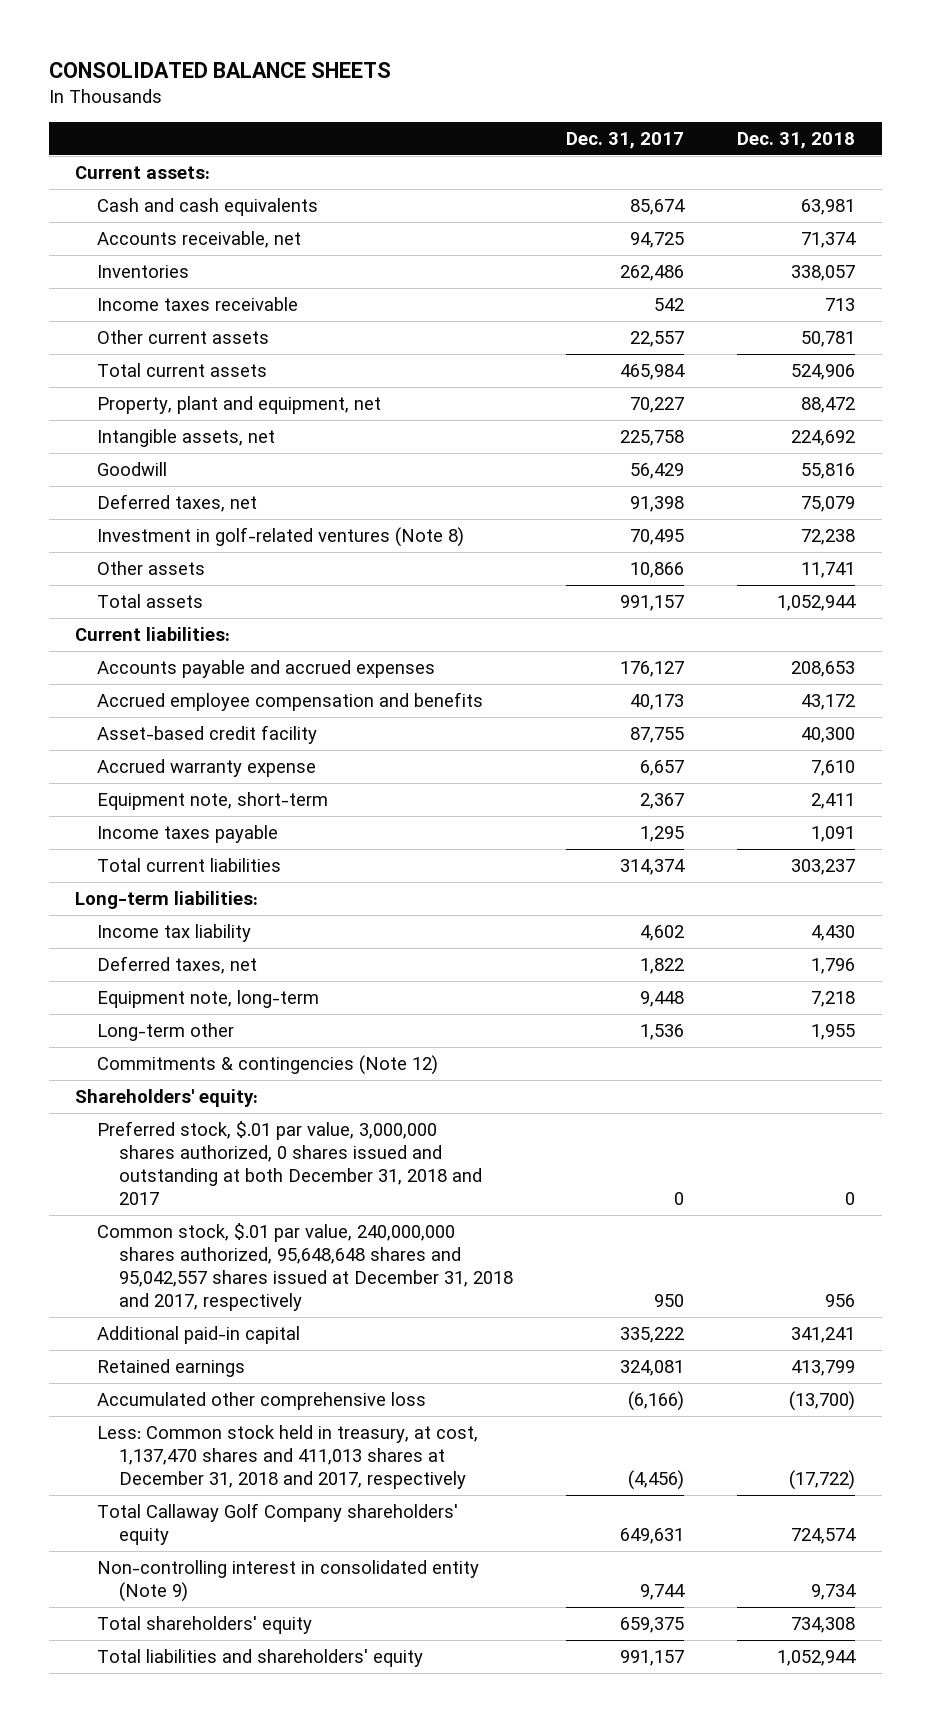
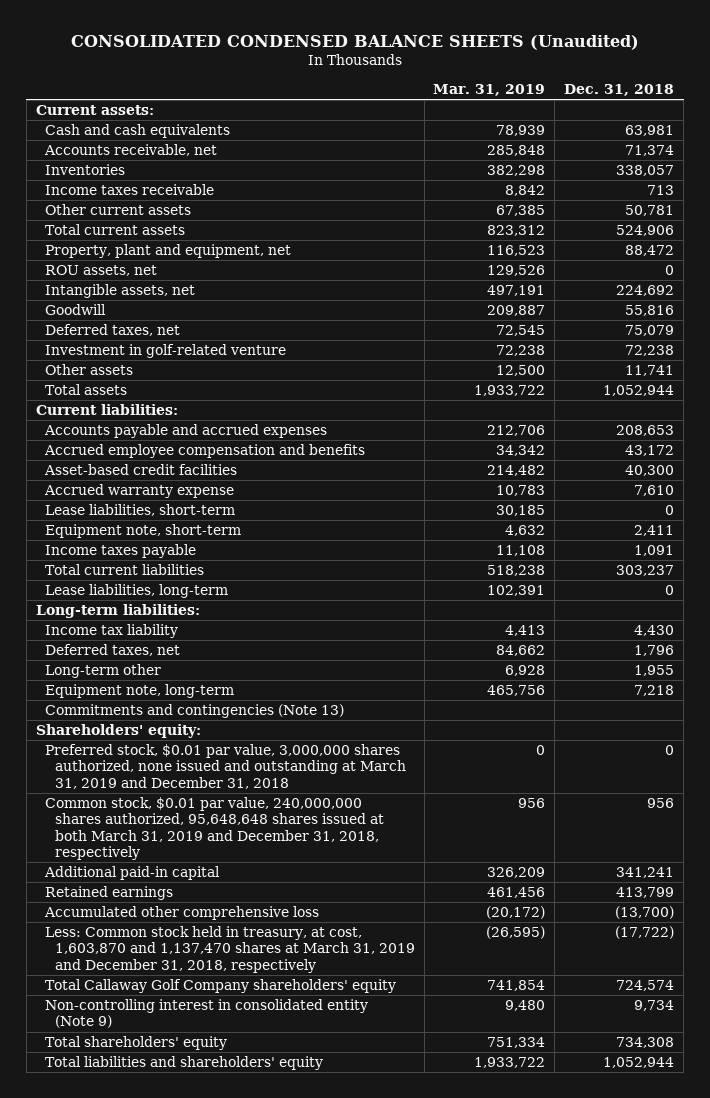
[48,61,391,78] CONSOLIDATED BALANCE SHEETS -> [70,35,639,51] CONSOLIDATED CONDENSED BALANCE SHEETS (Unaudited)
[566,131,685,149] Dec. 31, 2017 -> none
none -> [433,83,546,96] Mar. 31, 2019
none -> [45,265,158,277] ROU assets, net
[97,527,465,548] Investment in golf-related ventures (Note 8) -> [45,344,287,359] Investment in golf-related venture
[97,725,318,745] Asset-based credit facility -> [44,464,238,476] Asset-based credit facilities
none -> [45,504,236,517] Lease liabilities, short-term
none -> [45,584,229,599] Lease liabilities, long-term
[97,990,320,1009] Equipment note, long-term -> [45,684,235,699] Equipment note, long-term
[97,1055,439,1076] Commitments & contingencies (Note 12) -> [45,704,345,719] Commitments and contingencies (Note 13)
[97,1121,483,1205] Preferred stock, $.01 par value, 3,000,000 shares authorized, 0 shares issued and outstanding at both December 31, 2018 and 2017 -> [45,744,406,789] Preferred stock, $0.01 par value, 3,000,000 shares authorized, none issued and outstanding at March 31, 2019 and December 31, 2018
[97,1223,514,1311] Common stock, $.01 par value, 240,000,000 shares authorized, 95,648,648 shares and 95,042,557 shares issued at December 31, 2018 and 2017, respectively -> [45,797,384,861] Common stock, $0.01 par value, 240,000,000 shares authorized, 95,648,648 shares issued at both March 31, 2019 and December 31, 2018, respectively
[97,1425,479,1489] Less: Common stock held in treasury, at cost, 1,137,470 shares and 411,013 shares at December 31, 2018 and 2017, respectively -> [45,926,415,973] Less: Common stock held in treasury, at cost, 1,603,870 and 1,137,470 shares at March 31, 2019 and December 31, 2018, respectively

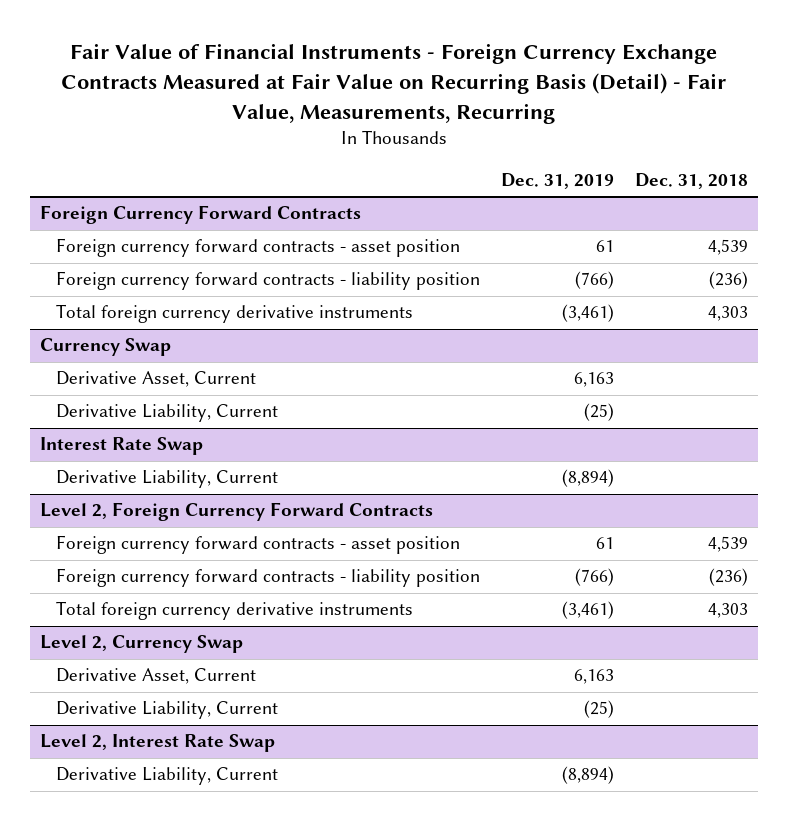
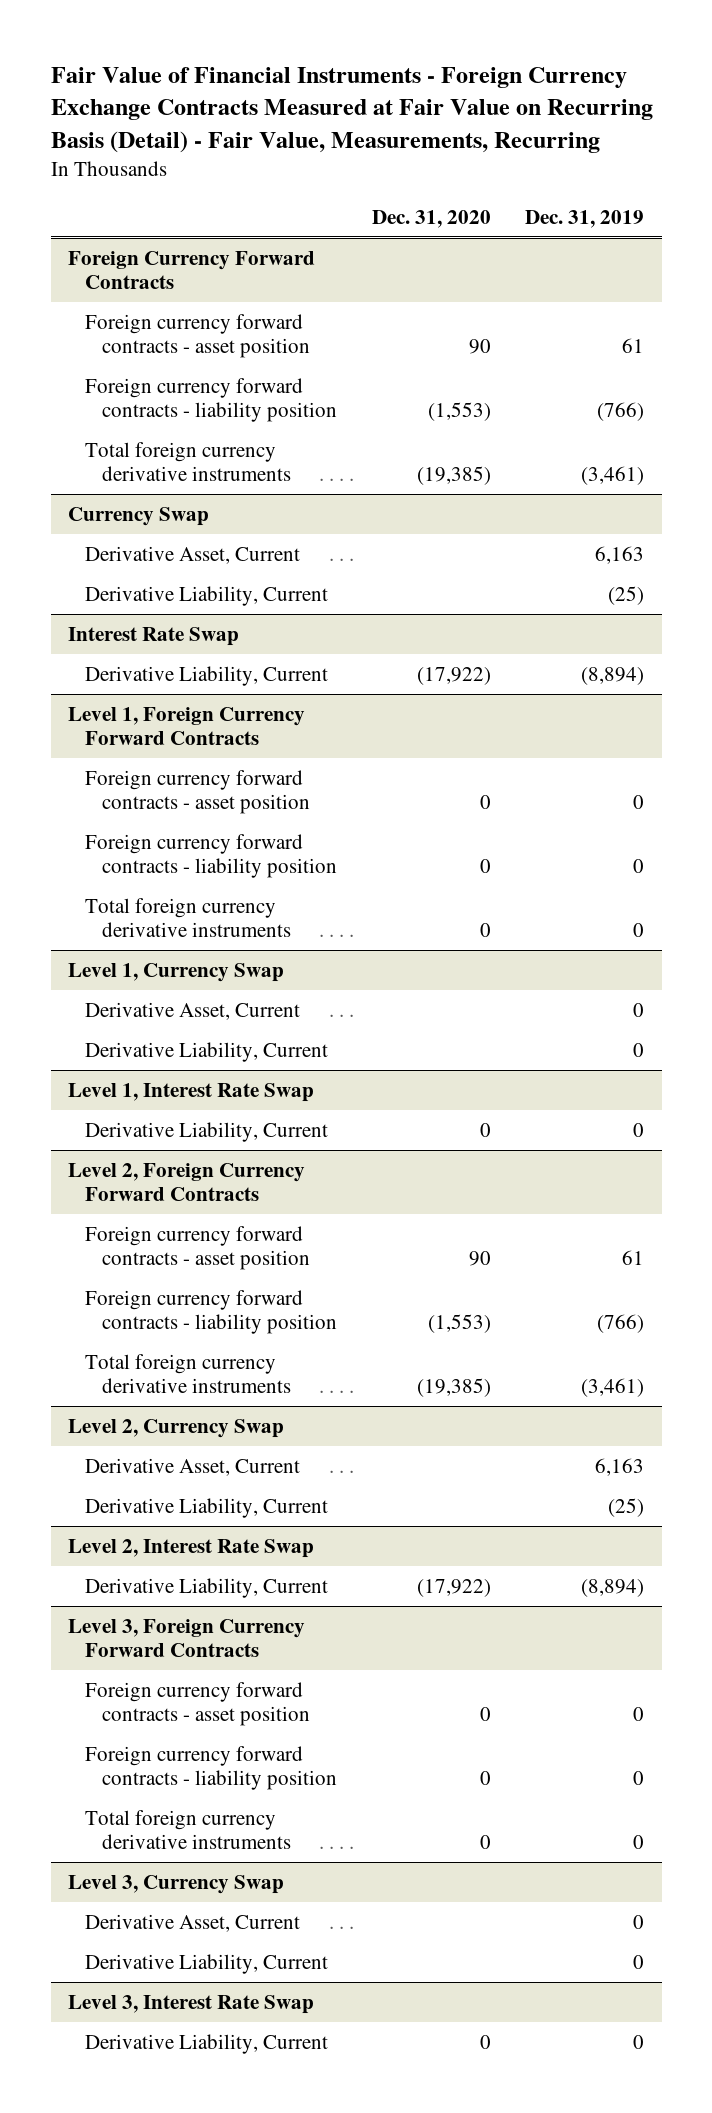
[634,173,748,190] Dec. 31, 2018 -> none
none -> [371,209,491,228] Dec. 31, 2020
none -> [67,707,305,746] Level 1, Foreign Currency Forward Contracts
none -> [85,770,311,815] Foreign currency forward contracts - asset position
none -> [85,834,338,879] Foreign currency forward contracts - liability position
none -> [85,898,292,938] Total foreign currency derivative instruments
none -> [67,963,284,983] Level 1, Currency Swap
none -> [85,1002,301,1021] Derivative Asset, Current
none -> [85,1042,329,1063] Derivative Liability, Current
none -> [67,1083,314,1103] Level 1, Interest Rate Swap
none -> [85,1122,329,1143] Derivative Liability, Current
none -> [67,1619,305,1658] Level 3, Foreign Currency Forward Contracts
none -> [85,1682,311,1727] Foreign currency forward contracts - asset position
none -> [85,1746,338,1791] Foreign currency forward contracts - liability position
none -> [85,1810,292,1850] Total foreign currency derivative instruments
none -> [67,1875,284,1895] Level 3, Currency Swap
none -> [85,1914,301,1933] Derivative Asset, Current
none -> [85,1954,329,1975] Derivative Liability, Current
none -> [67,1995,314,2015] Level 3, Interest Rate Swap
none -> [85,2034,329,2055] Derivative Liability, Current

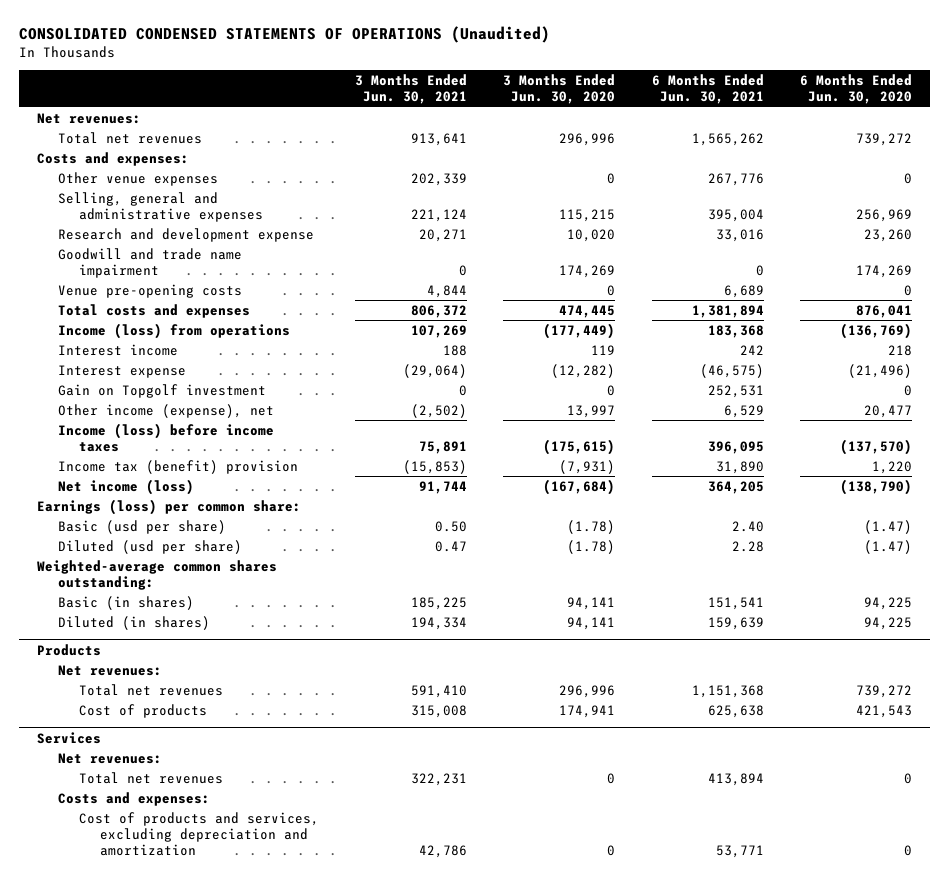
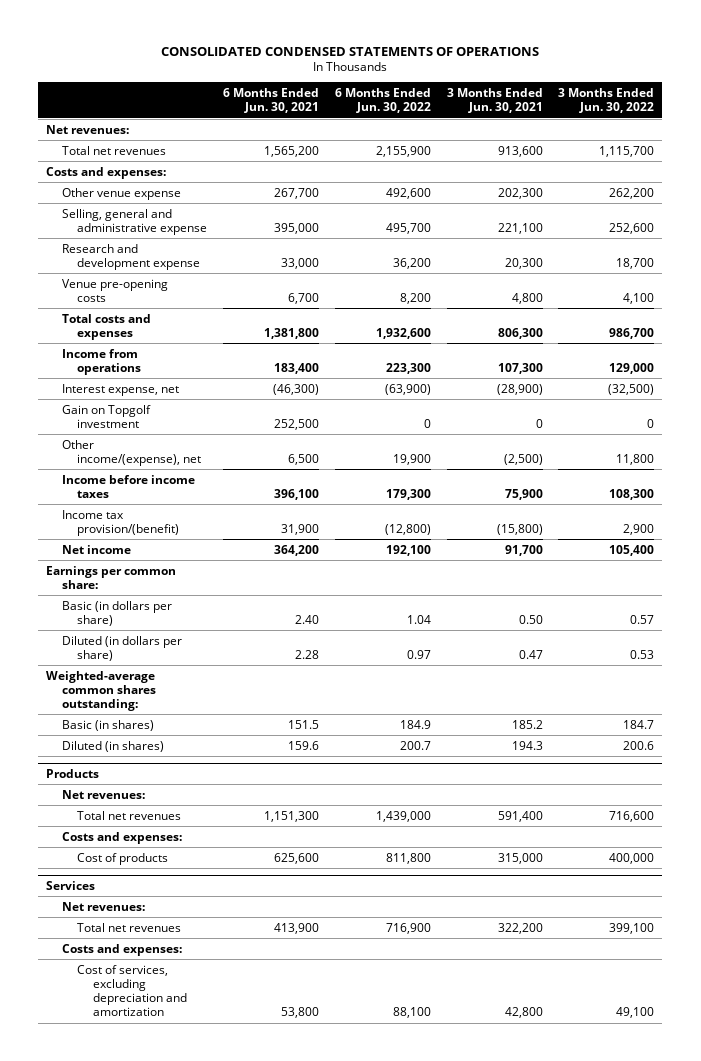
[18,26,550,44] CONSOLIDATED CONDENSED STATEMENTS OF OPERATIONS (Unaudited) -> [161,46,540,56] CONSOLIDATED CONDENSED STATEMENTS OF OPERATIONS
[503,74,616,105] 3 Months Ended Jun. 30, 2020 -> none
[799,74,912,105] 6 Months Ended Jun. 30, 2020 -> none
none -> [334,87,431,114] 6 Months Ended Jun. 30, 2022
none -> [558,87,655,114] 3 Months Ended Jun. 30, 2022
[411,132,468,146] 913,641 -> [497,145,543,157] 913,600
[691,132,764,146] 1,565,262 -> [264,145,320,157] 1,565,200
[57,247,242,278] Goodwill and trade name impairment -> none
[57,343,178,356] Interest income -> none
[57,171,218,186] Other venue expenses -> [61,187,181,200] Other venue expense
[411,172,468,186] 202,339 -> [497,187,543,199] 202,300
[707,172,764,186] 267,776 -> [274,187,320,199] 267,700
[57,191,263,222] Selling, general and administrative expenses -> [61,208,208,235] Selling, general and administrative expense
[411,208,468,222] 221,124 -> [497,222,543,234] 221,100
[707,208,764,222] 395,004 -> [274,222,320,234] 395,000
[419,228,468,242] 20,271 -> [504,257,543,269] 20,300
[715,228,764,242] 33,016 -> [281,257,320,269] 33,000
[427,284,468,298] 4,844 -> [511,292,543,304] 4,800
[723,284,764,298] 6,689 -> [288,292,320,304] 6,700
[411,304,468,318] 806,372 -> [497,327,543,339] 806,300
[691,304,764,318] 1,381,894 -> [264,327,320,339] 1,381,800
[57,322,290,339] Income (loss) from operations -> [61,348,142,375] Income from operations
[411,324,468,338] 107,269 -> [497,362,543,374] 107,300
[707,324,764,338] 183,368 -> [274,362,320,374] 183,400
[57,364,186,378] Interest expense -> [61,383,179,396] Interest expense, net
[403,363,468,378] (29,064) -> [496,383,543,395] (28,900)
[699,363,764,378] (46,575) -> [273,383,320,395] (46,300)
[707,384,764,398] 252,531 -> [274,418,320,430] 252,500
[57,403,274,418] Other income (expense), net -> [61,439,202,466] Other income/(expense), net
[411,403,468,418] (2,502) -> [503,453,543,465] (2,500)
[723,404,764,418] 6,529 -> [288,453,320,465] 6,500
[57,422,274,452] Income (loss) before income taxes -> [61,474,195,498] Income before income taxes
[419,440,468,454] 75,891 -> [504,488,543,500] 75,900
[707,440,764,454] 396,095 -> [274,488,320,500] 396,100
[57,459,298,474] Income tax (benefit) provision -> [61,509,180,536] Income tax provision/(benefit)
[403,459,468,474] (15,853) -> [496,523,543,535] (15,800)
[715,460,764,474] 31,890 -> [281,523,320,535] 31,900
[57,478,194,495] Net income (loss) -> [61,544,131,554] Net income
[419,480,468,494] 91,744 -> [504,544,543,556] 91,700
[707,480,764,494] 364,205 -> [274,544,320,556] 364,200
[36,498,301,515] Earnings (loss) per common share: -> [46,565,177,589] Earnings per common share:
[57,519,226,534] Basic (usd per share) -> [61,600,172,626] Basic (in dollars per share)
[57,539,242,554] Diluted (usd per share) -> [61,635,182,661] Diluted (in dollars per share)
[411,596,468,610] 185,225 -> [511,719,543,729] 185.2
[707,596,764,610] 151,541 -> [288,719,320,729] 151.5
[411,616,468,630] 194,334 -> [511,740,543,750] 194.3
[707,616,764,630] 159,639 -> [288,740,320,750] 159.6
[411,684,468,698] 591,410 -> [497,810,543,822] 591,400
[691,684,764,698] 1,151,368 -> [264,810,320,822] 1,151,300
none -> [61,831,182,844] Costs and expenses:
[411,704,468,718] 315,008 -> [497,852,543,864] 315,000
[707,704,764,718] 625,638 -> [274,852,320,864] 625,600
[411,772,468,786] 322,231 -> [497,922,543,934] 322,200
[707,772,764,786] 413,894 -> [274,922,320,934] 413,900
[78,811,319,856] Cost of products and services, excluding depreciation and amortization -> [77,964,187,1017] Cost of services, excluding depreciation and amortization
[419,844,468,858] 42,786 -> [504,1007,543,1019] 42,800
[715,844,764,858] 53,771 -> [281,1007,320,1019] 53,800

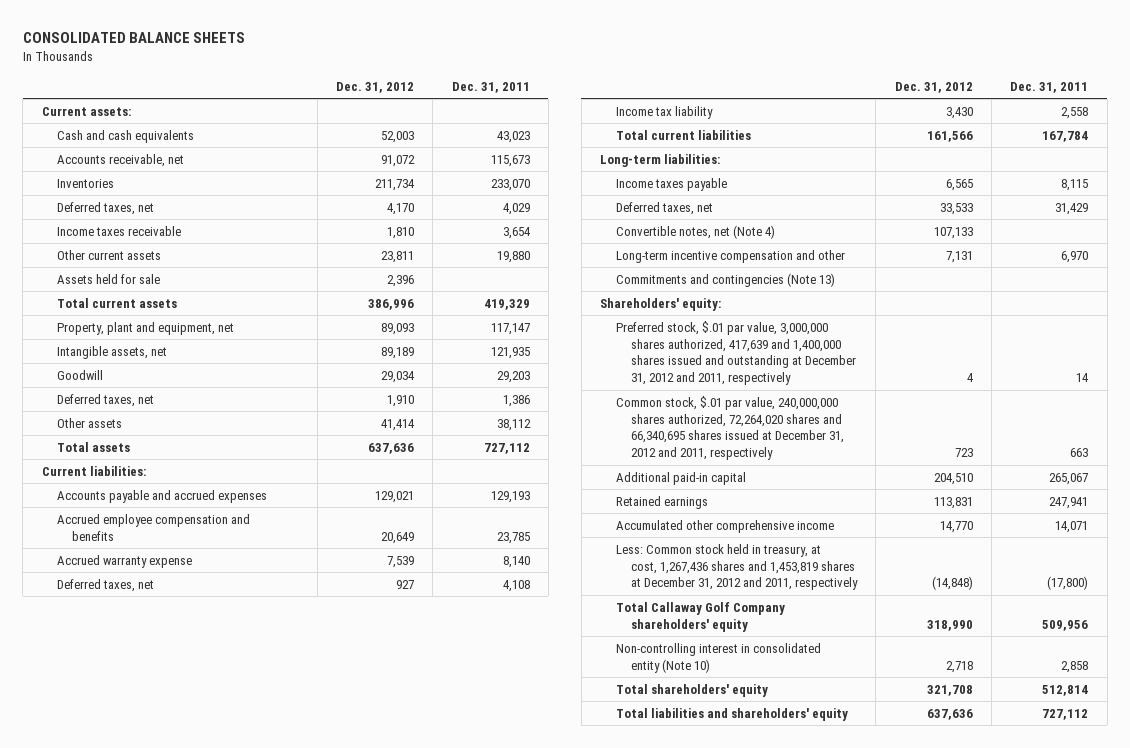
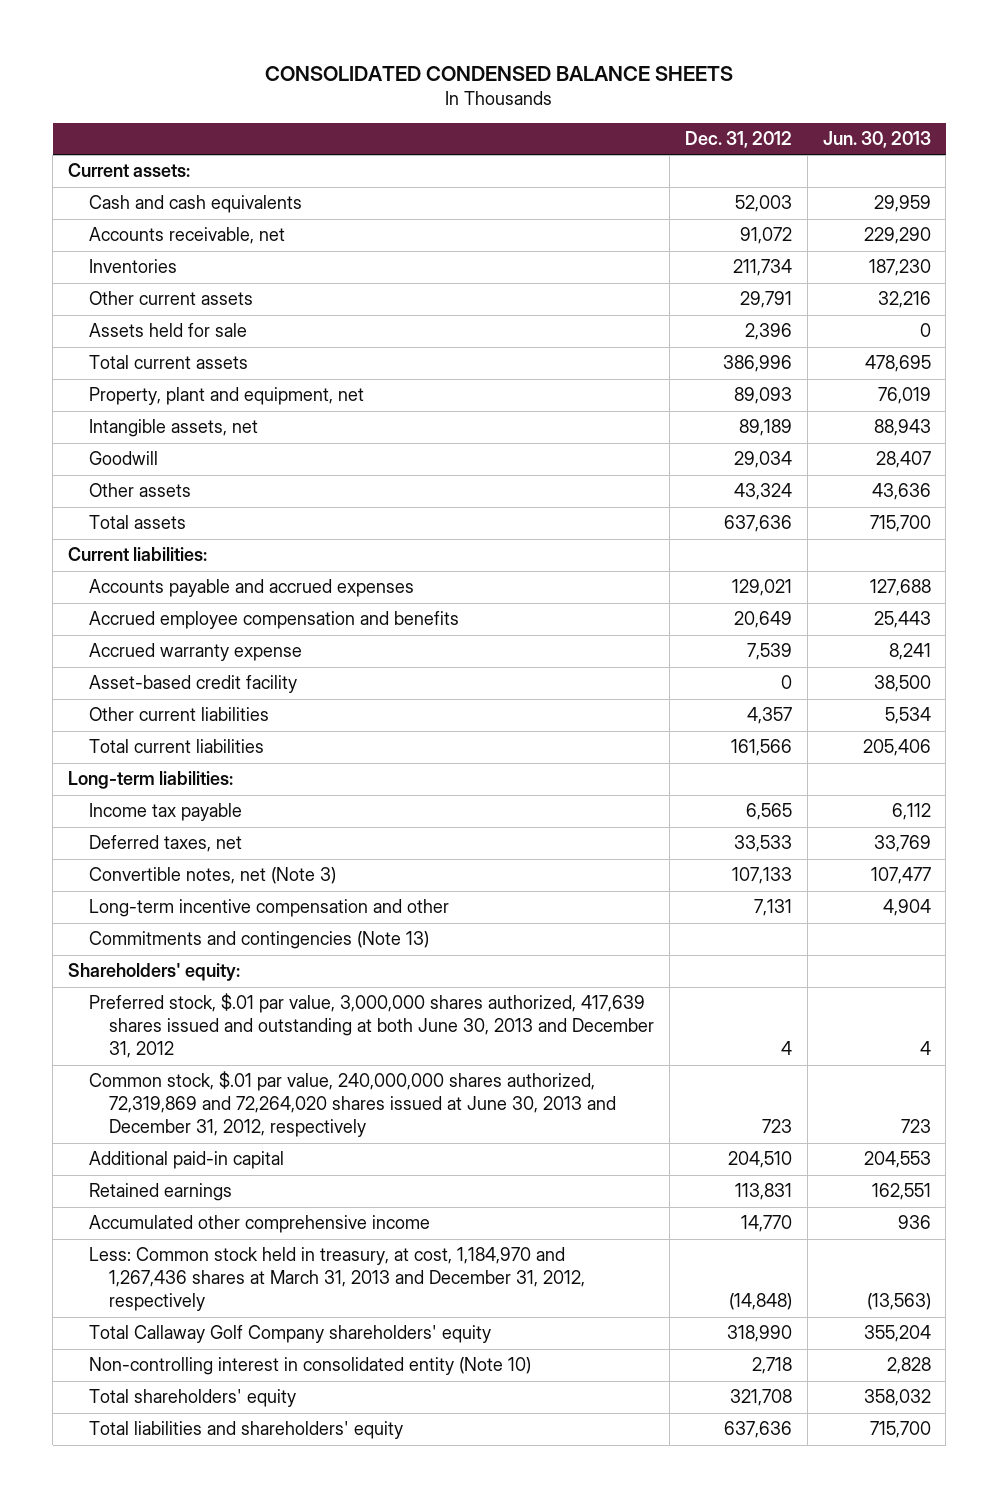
[22,32,245,44] CONSOLIDATED BALANCE SHEETS -> [265,65,734,81] CONSOLIDATED CONDENSED BALANCE SHEETS
[451,82,530,94] Dec. 31, 2011 -> none
none -> [822,131,931,149] Jun. 30, 2013
[56,201,154,215] Deferred taxes, net -> none
[56,225,181,236] Income taxes receivable -> none
[380,250,414,263] 23,811 -> [739,291,792,309] 29,791
[56,393,154,407] Deferred taxes, net -> none
[380,418,415,431] 41,414 -> [733,483,792,501] 43,324
[56,578,154,592] Deferred taxes, net -> none
[615,105,713,119] Income tax liability -> none
none -> [88,675,297,694] Asset-based credit facility
none -> [88,707,269,722] Other current liabilities
[615,177,727,191] Income taxes payable -> [88,803,242,822] Income tax payable
[615,224,775,239] Convertible notes, net (Note 4) -> [88,867,336,885] Convertible notes, net (Note 3)
[615,320,856,386] Preferred stock, $.01 par value, 3,000,000 shares authorized, 417,639 and 1,400,000 shares issued and outstanding at December 31, 2012 and 2011, respectively -> [88,993,654,1059] Preferred stock, $.01 par value, 3,000,000 shares authorized, 417,639 shares issued and outstanding at both June 30, 2013 and December 31, 2012
[615,395,844,461] Common stock, $.01 par value, 240,000,000 shares authorized, 72,264,020 shares and 66,340,695 shares issued at December 31, 2012 and 2011, respectively -> [88,1071,616,1138] Common stock, $.01 par value, 240,000,000 shares authorized, 72,319,869 and 72,264,020 shares issued at June 30, 2013 and December 31, 2012, respectively
[615,543,858,591] Less: Common stock held in treasury, at cost, 1,267,436 shares and 1,453,819 shares at December 31, 2012 and 2011, respectively -> [88,1247,585,1312] Less: Common stock held in treasury, at cost, 1,184,970 and 1,267,436 shares at March 31, 2013 and December 31, 2012, respectively

